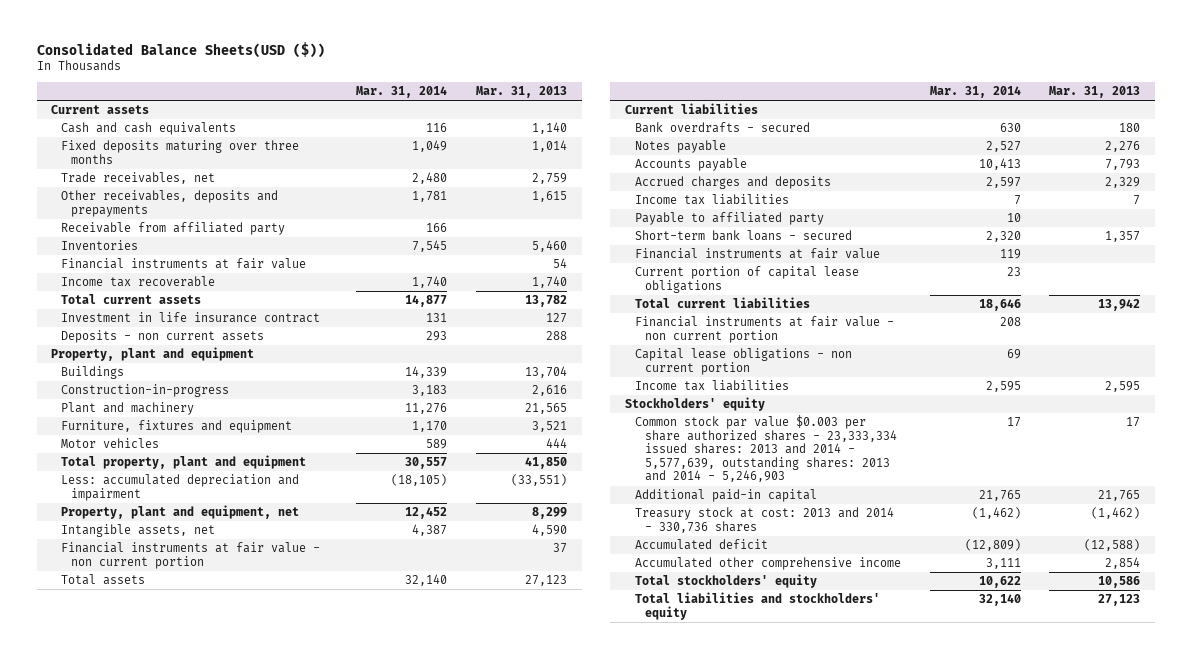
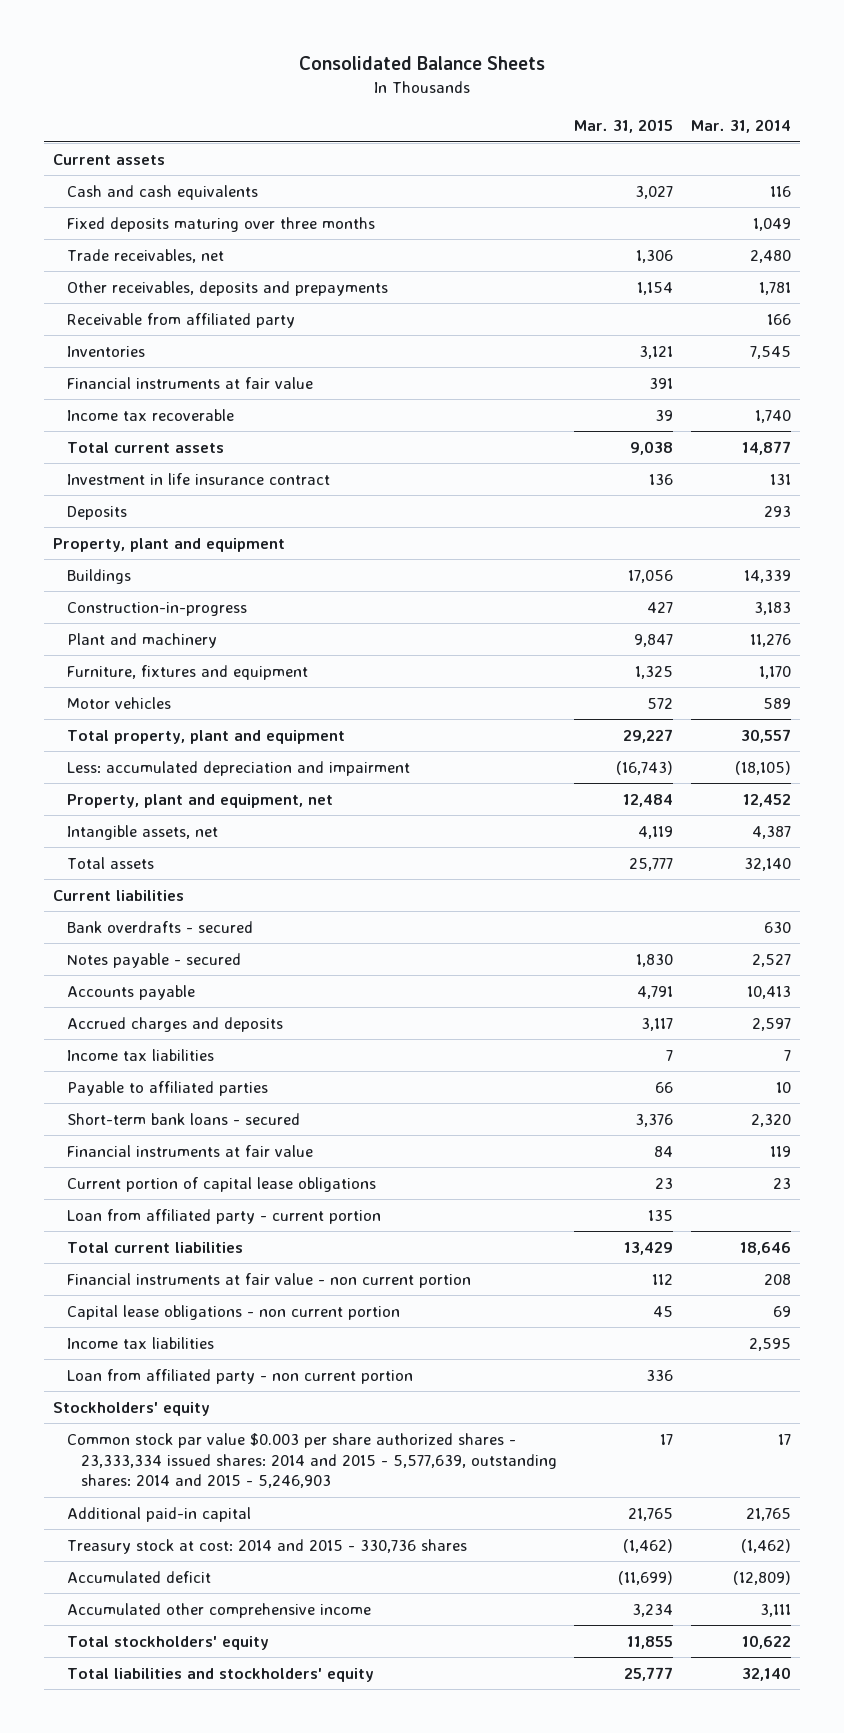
[37,41,326,58] Consolidated Balance Sheets(USD ($)) -> [298,56,545,71] Consolidated Balance Sheets
[476,86,568,99] Mar. 31, 2013 -> none
none -> [574,119,674,134] Mar. 31, 2015
[61,330,265,344] Deposits - non current assets -> [66,505,127,520] Deposits
[61,542,321,569] Financial instruments at fair value - non current portion -> none
[634,140,726,154] Notes payable -> [66,952,241,968] Notes payable - secured
[634,212,824,226] Payable to affiliated party -> [66,1080,268,1096] Payable to affiliated parties
none -> [66,1208,381,1224] Loan from affiliated party - current portion
none -> [66,1368,413,1384] Loan from affiliated party - non current portion
[634,415,897,483] Common stock par value $0.003 per share authorized shares - 23,333,334 issued shares: 2013 and 2014 - 5,577,639, outstanding shares: 2013 and 2014 - 5,246,903 -> [66,1432,558,1489] Common stock par value $0.003 per share authorized shares - 23,333,334 issued shares: 2014 and 2015 - 5,577,639, outstanding shares: 2014 and 2015 - 5,246,903
[634,507,894,533] Treasury stock at cost: 2013 and 2014 - 330,736 shares -> [66,1538,467,1554] Treasury stock at cost: 2014 and 2015 - 330,736 shares

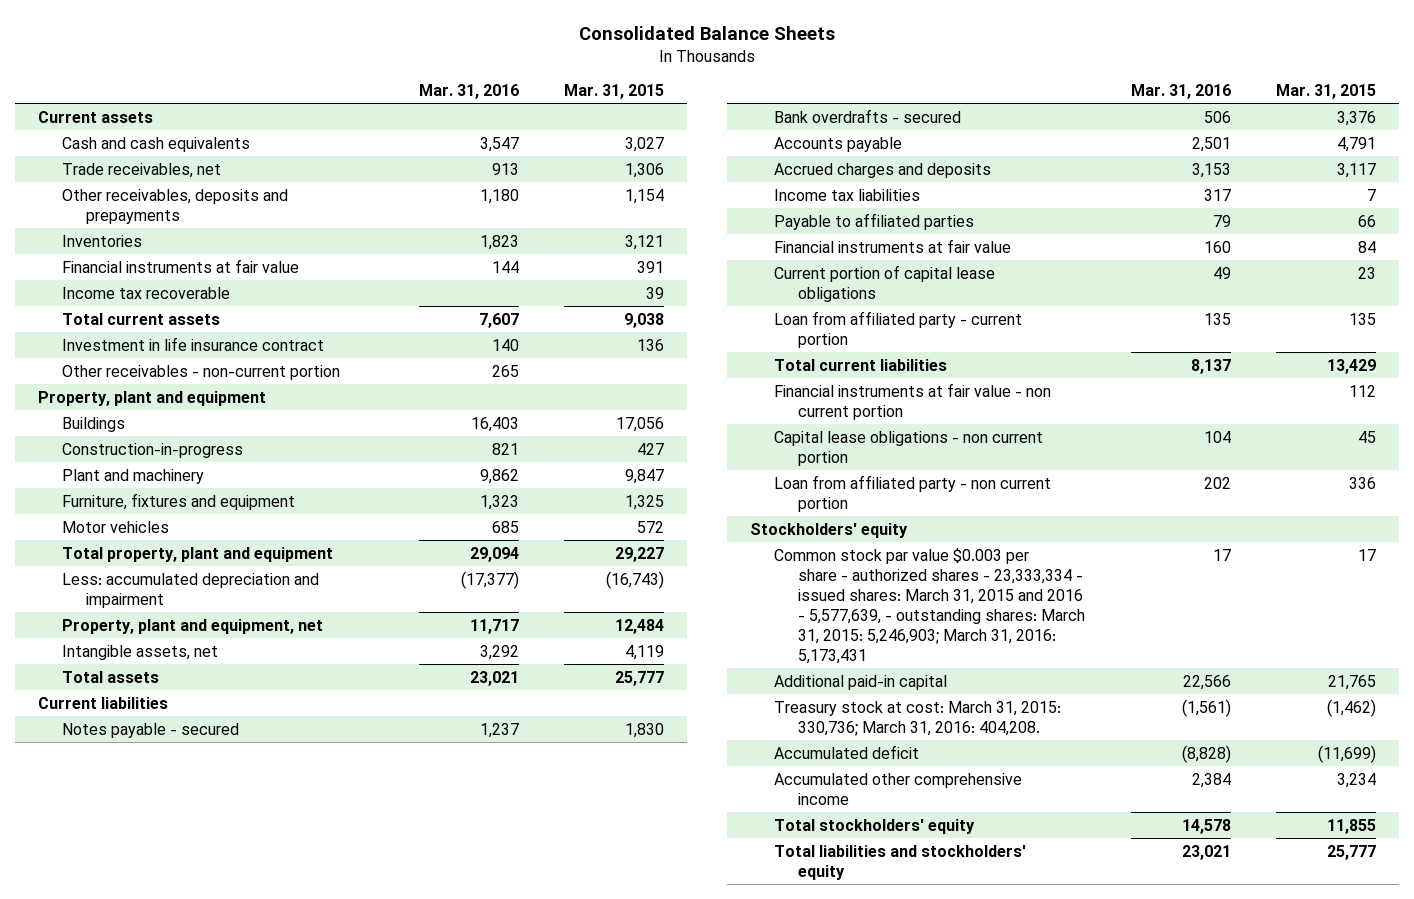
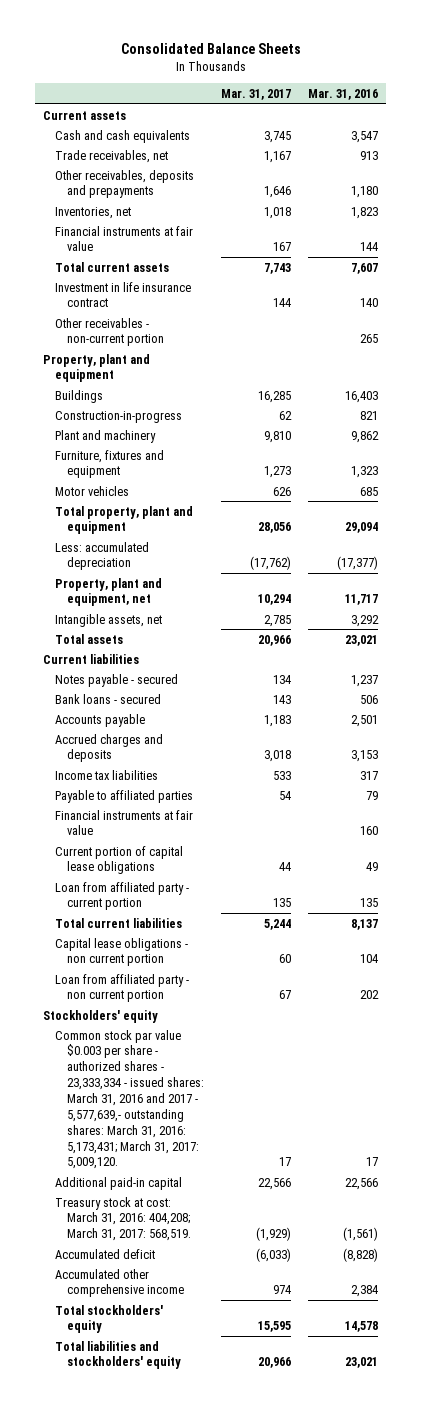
[564,84,665,100] Mar. 31, 2015 -> none
none -> [220,88,291,100] Mar. 31, 2017
[61,234,142,247] Inventories -> [55,206,132,219] Inventories, net
[61,286,230,299] Income tax recoverable -> none
[61,572,319,608] Less: accumulated depreciation and impairment -> [55,541,150,571] Less: accumulated depreciation
[774,108,962,123] Bank overdrafts - secured -> [55,693,162,704] Bank loans - secured
[774,382,1052,420] Financial instruments at fair value - non current portion -> none
[774,547,1086,665] Common stock par value $0.003 per share - authorized shares - 23,333,334 - issued shares: March 31, 2015 and 2016 - 5,577,639, - outstanding shares: March 31, 2015: 5,246,903; March 31, 2016: 5,173,431 -> [55,1029,204,1170] Common stock par value $0.003 per share - authorized shares - 23,333,334 - issued shares: March 31, 2016 and 2017 - 5,577,639,- outstanding shares: March 31, 2016: 5,173,431; March 31, 2017: 5,009,120.
[774,700,1062,736] Treasury stock at cost: March 31, 2015: 330,736; March 31, 2016: 404,208. -> [55,1196,191,1242] Treasury stock at cost: March 31, 2016: 404,208; March 31, 2017: 568,519.

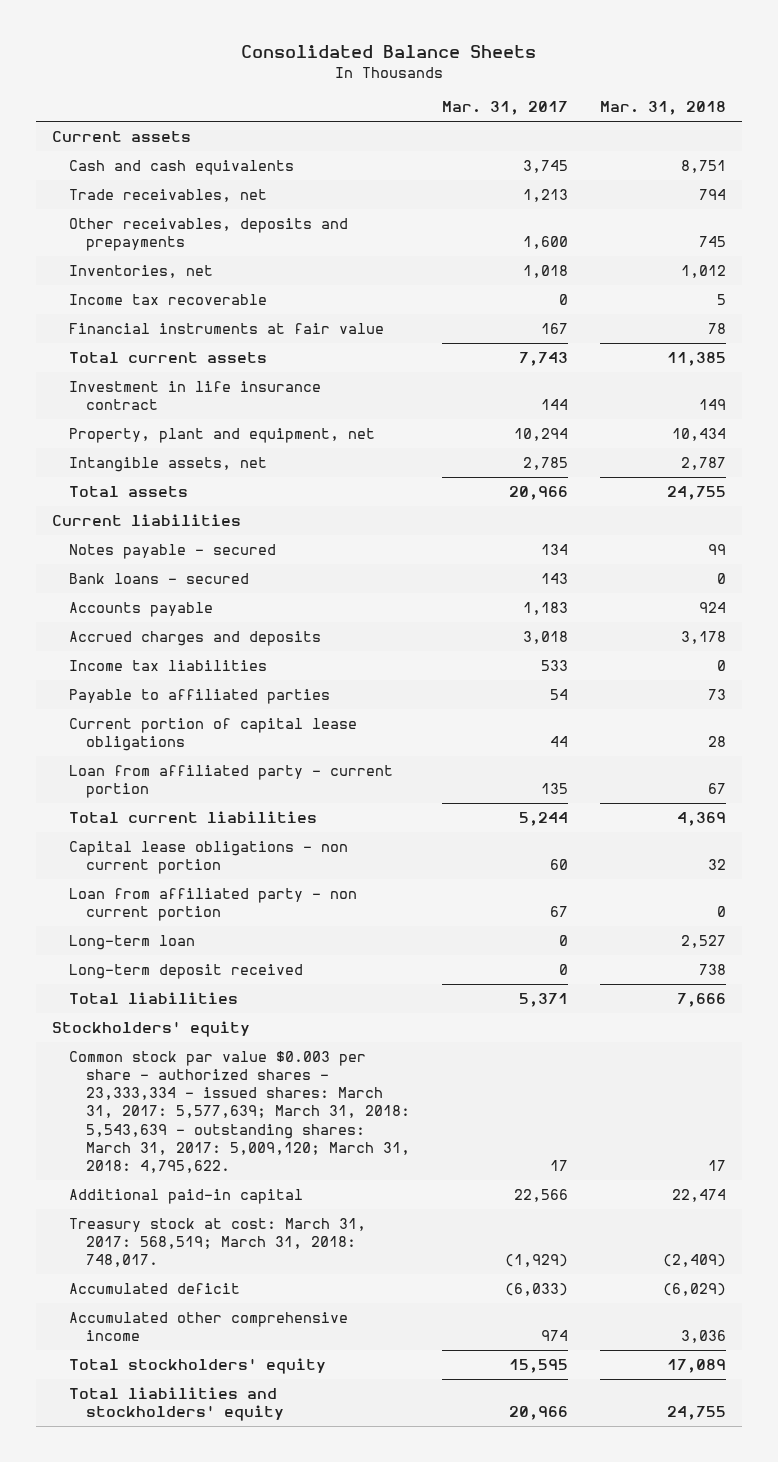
[307,88,378,100] Mar. 31, 2016 -> none
none -> [600,101,727,116] Mar. 31, 2018
[263,150,291,163] 1,167 -> [522,188,568,202] 1,213
[263,186,291,199] 1,646 -> [522,236,568,250] 1,600
none -> [68,293,267,305] Income tax recoverable
[55,317,164,347] Other receivables - non-current portion -> none
[43,353,151,383] Property, plant and equipment -> none
[55,389,104,403] Buildings -> none
[55,410,183,423] Construction-in-progress -> none
[55,429,157,443] Plant and machinery -> none
[55,449,165,479] Furniture, fixtures and equipment -> none
[55,485,130,496] Motor vehicles -> none
[55,505,194,535] Total property, plant and equipment -> none
[55,541,150,571] Less: accumulated depreciation -> none
[55,809,194,836] Financial instruments at fair value -> none
none -> [68,934,195,950] Long-term loan
none -> [68,963,303,979] Long-term deposit received
none -> [68,991,238,1004] Total liabilities
[55,1029,204,1170] Common stock par value $0.003 per share - authorized shares - 23,333,334 - issued shares: March 31, 2016 and 2017 - 5,577,639,- outstanding shares: March 31, 2016: 5,173,431; March 31, 2017: 5,009,120. -> [68,1050,410,1173] Common stock par value $0.003 per share - authorized shares - 23,333,334 - issued shares: March 31, 2017: 5,577,639; March 31, 2018: 5,543,639 - outstanding shares: March 31, 2017: 5,009,120; March 31, 2018: 4,795,622.
[55,1196,191,1242] Treasury stock at cost: March 31, 2016: 404,208; March 31, 2017: 568,519. -> [68,1217,366,1268] Treasury stock at cost: March 31, 2017: 568,519; March 31, 2018: 748,017.

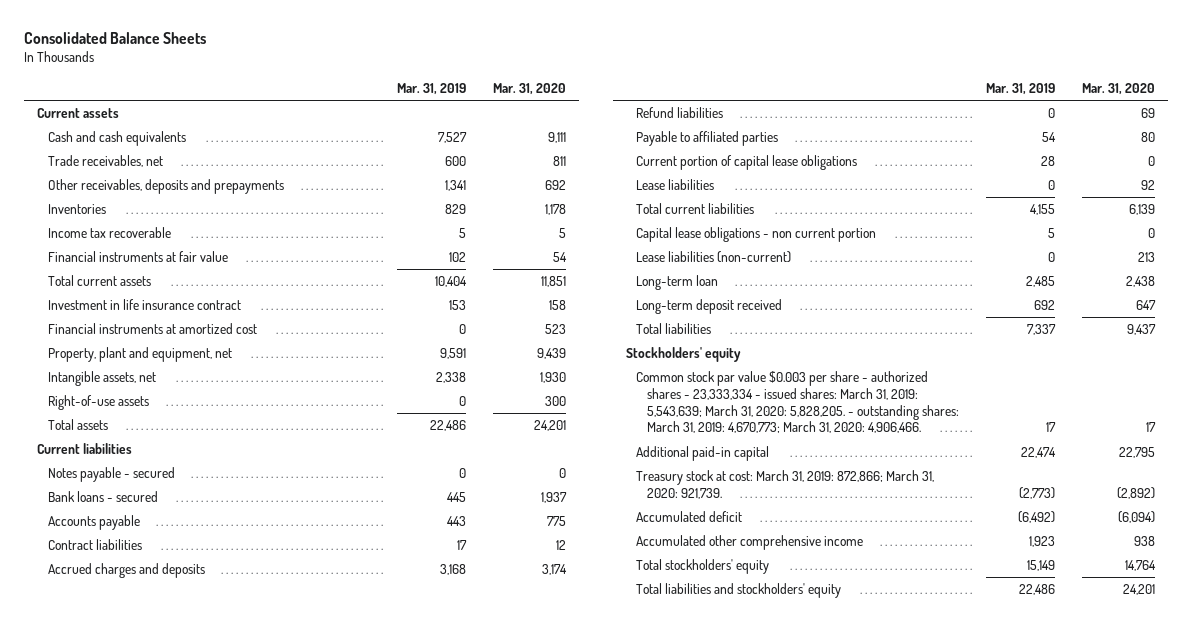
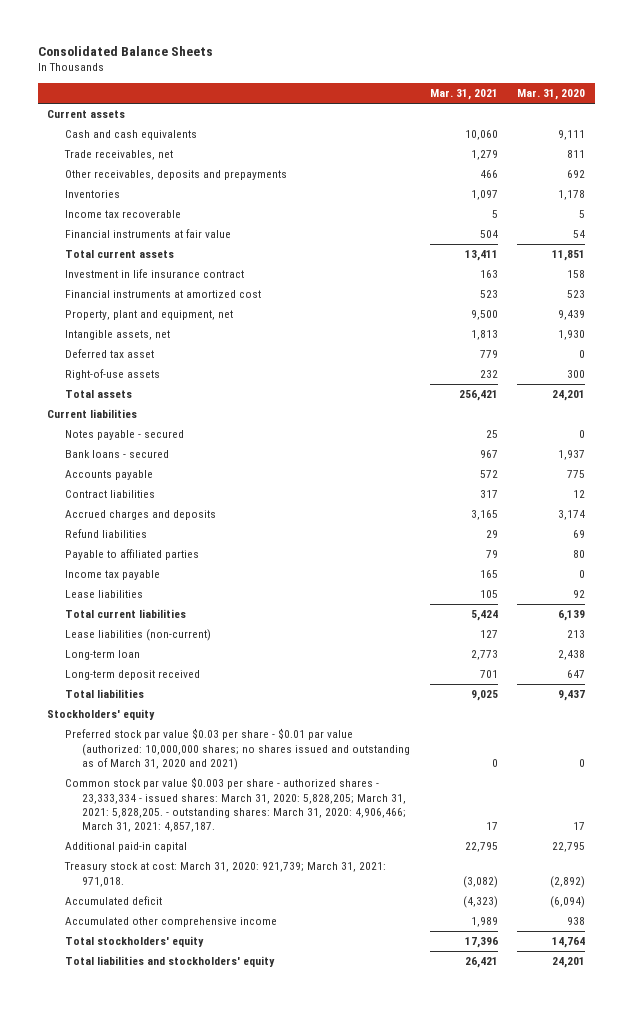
[396,82,466,95] Mar. 31, 2019 -> none
none -> [429,89,498,101] Mar. 31, 2021
none -> [64,349,154,359] Deferred tax asset
[636,155,858,171] Current portion of capital lease obligations -> none
none -> [64,570,160,581] Income tax payable
[636,227,877,243] Capital lease obligations - non current portion -> none
none -> [64,728,411,770] Preferred stock par value $0.03 per share - $0.01 par value (authorized: 10,000,000 shares; no shares issued and outstanding as of March 31, 2020 and 2021)
[636,371,959,434] Common stock par value $0.003 per share - authorized shares - 23,333,334 - issued shares: March 31, 2019: 5,543,639; March 31, 2020: 5,828,205. - outstanding shares: March 31, 2019: 4,670,773; March 31, 2020: 4,906,466. -> [64,777,407,833] Common stock par value $0.003 per share - authorized shares - 23,333,334 - issued shares: March 31, 2020: 5,828,205; March 31, 2021: 5,828,205. - outstanding shares: March 31, 2020: 4,906,466; March 31, 2021: 4,857,187.
[636,470,935,499] Treasury stock at cost: March 31, 2019: 872,866; March 31, 2020: 921,739. -> [63,862,386,887] Treasury stock at cost: March 31, 2020: 921,739; March 31, 2021: 971,018.

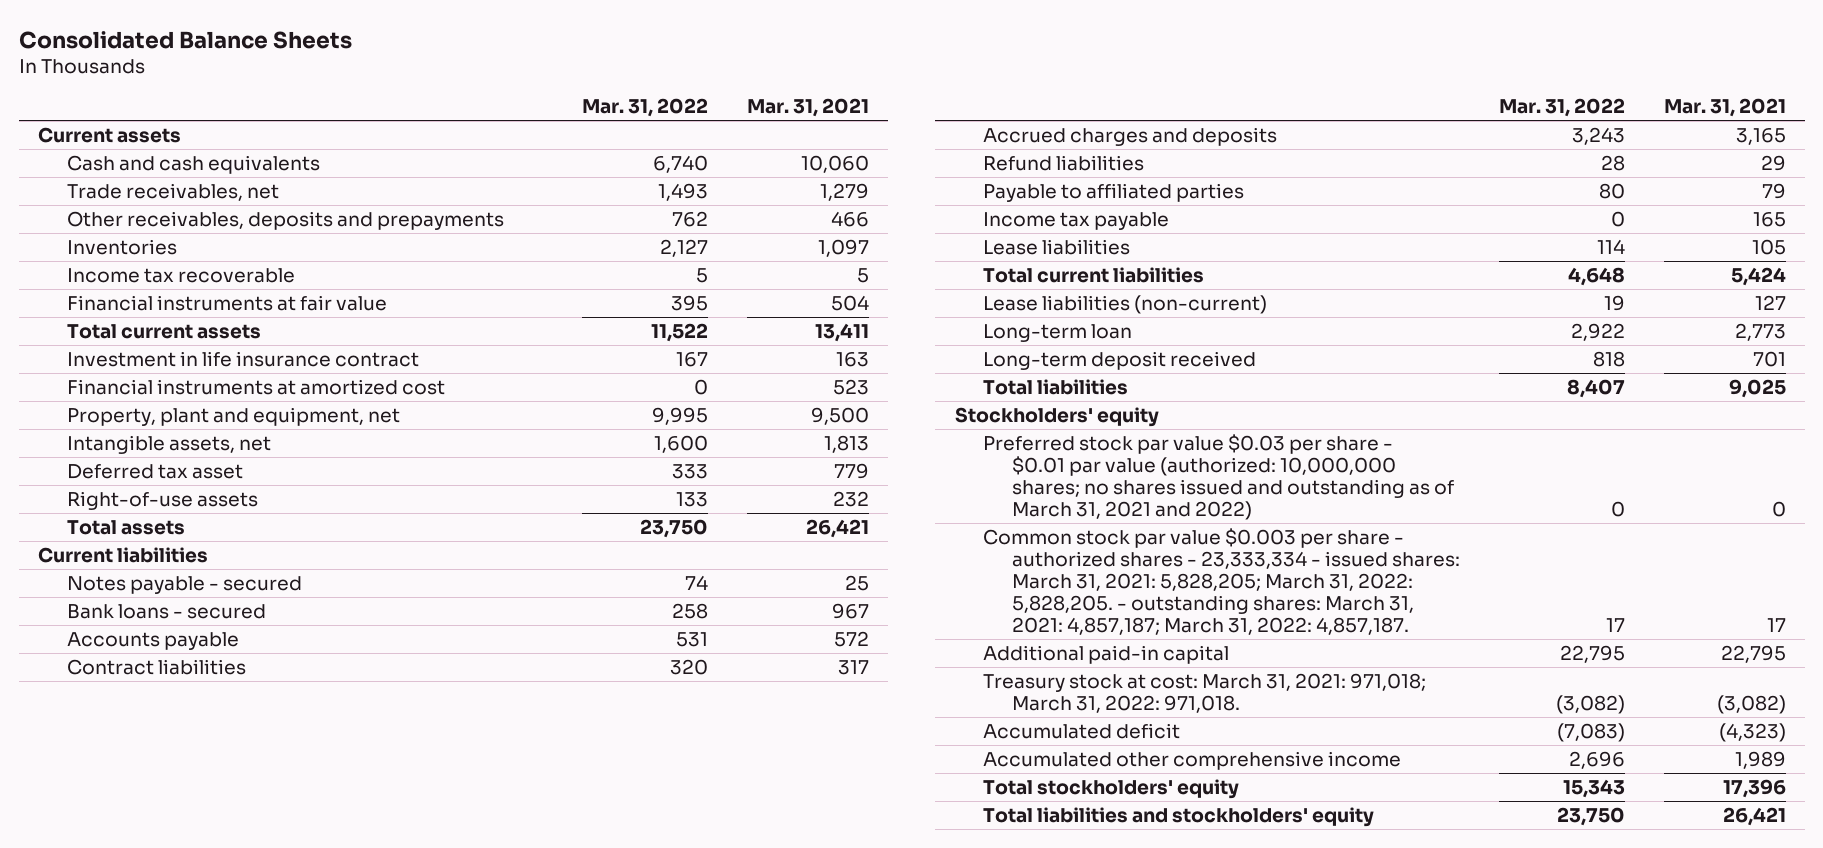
[516,89,585,101] Mar. 31, 2020 -> none
none -> [582,98,709,118] Mar. 31, 2022
[458,390,498,402] 256,421 -> [805,518,869,538] 26,421
[64,728,411,770] Preferred stock par value $0.03 per share - $0.01 par value (authorized: 10,000,000 shares; no shares issued and outstanding as of March 31, 2020 and 2021) -> [983,433,1455,521] Preferred stock par value $0.03 per share - $0.01 par value (authorized: 10,000,000 shares; no shares issued and outstanding as of March 31, 2021 and 2022)
[64,777,407,833] Common stock par value $0.003 per share - authorized shares - 23,333,334 - issued shares: March 31, 2020: 5,828,205; March 31, 2021: 5,828,205. - outstanding shares: March 31, 2020: 4,906,466; March 31, 2021: 4,857,187. -> [983,527,1461,636] Common stock par value $0.003 per share - authorized shares - 23,333,334 - issued shares: March 31, 2021: 5,828,205; March 31, 2022: 5,828,205. - outstanding shares: March 31, 2021: 4,857,187; March 31, 2022: 4,857,187.
[63,862,386,887] Treasury stock at cost: March 31, 2020: 921,739; March 31, 2021: 971,018. -> [983,672,1427,713] Treasury stock at cost: March 31, 2021: 971,018; March 31, 2022: 971,018.

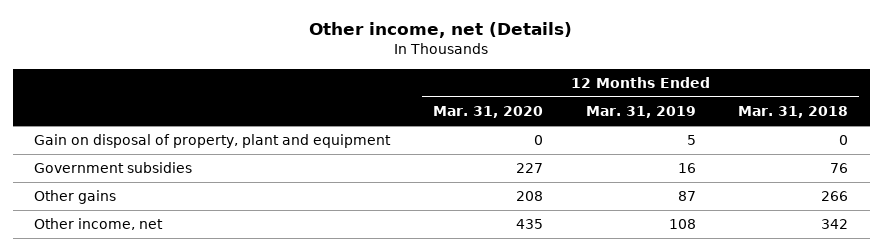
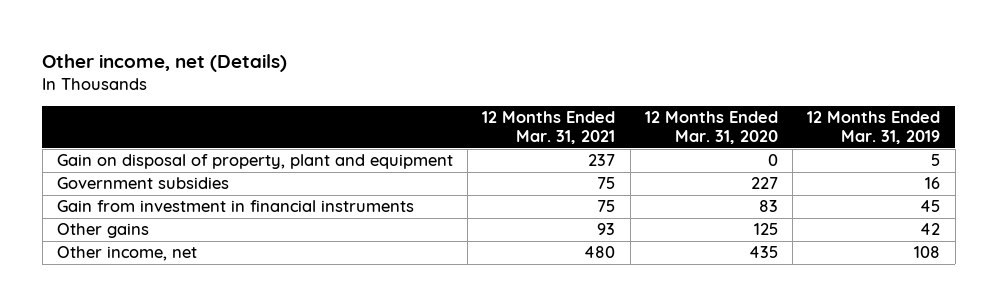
[738,106,849,119] Mar. 31, 2018 -> none
none -> [482,111,616,144] 12 Months Ended Mar. 31, 2021
none -> [56,200,414,213] Gain from investment in financial instruments
[516,191,544,202] 208 -> [753,223,778,236] 125
[677,191,696,202] 87 -> [920,223,941,236] 42

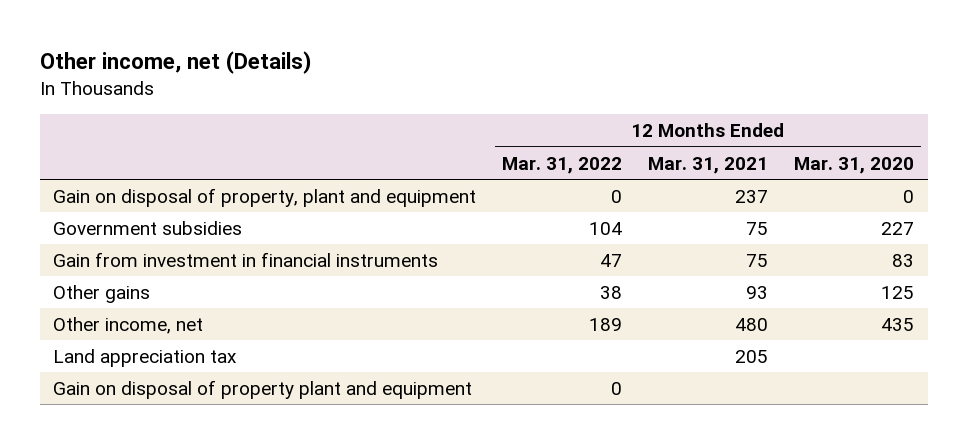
[807,111,941,144] 12 Months Ended Mar. 31, 2019 -> none
none -> [501,156,622,174] Mar. 31, 2022
none -> [52,349,237,368] Land appreciation tax
none -> [52,380,472,400] Gain on disposal of property plant and equipment

